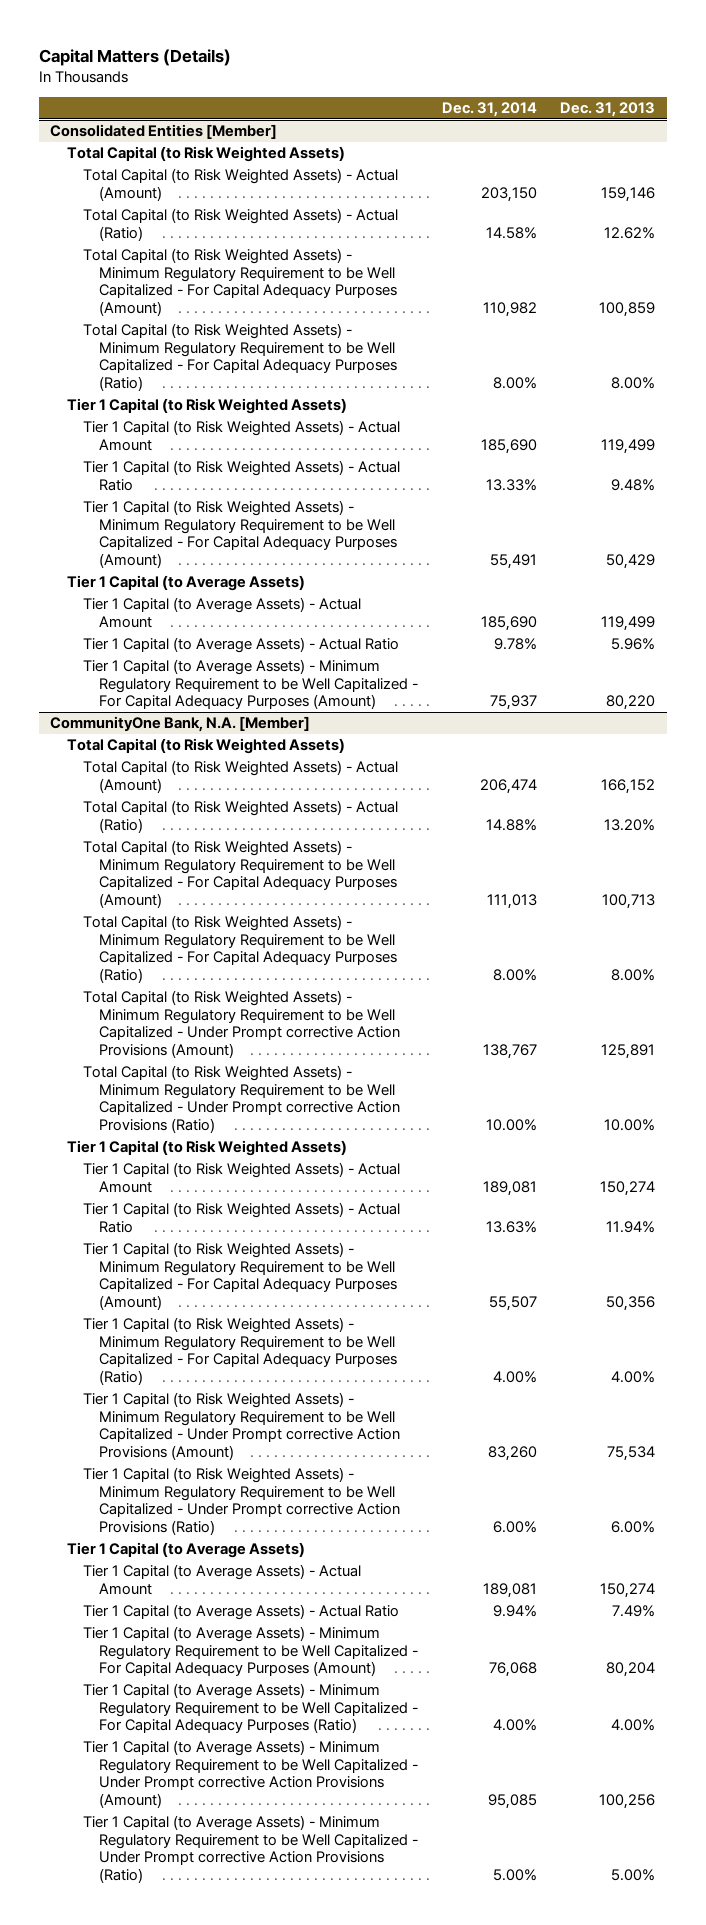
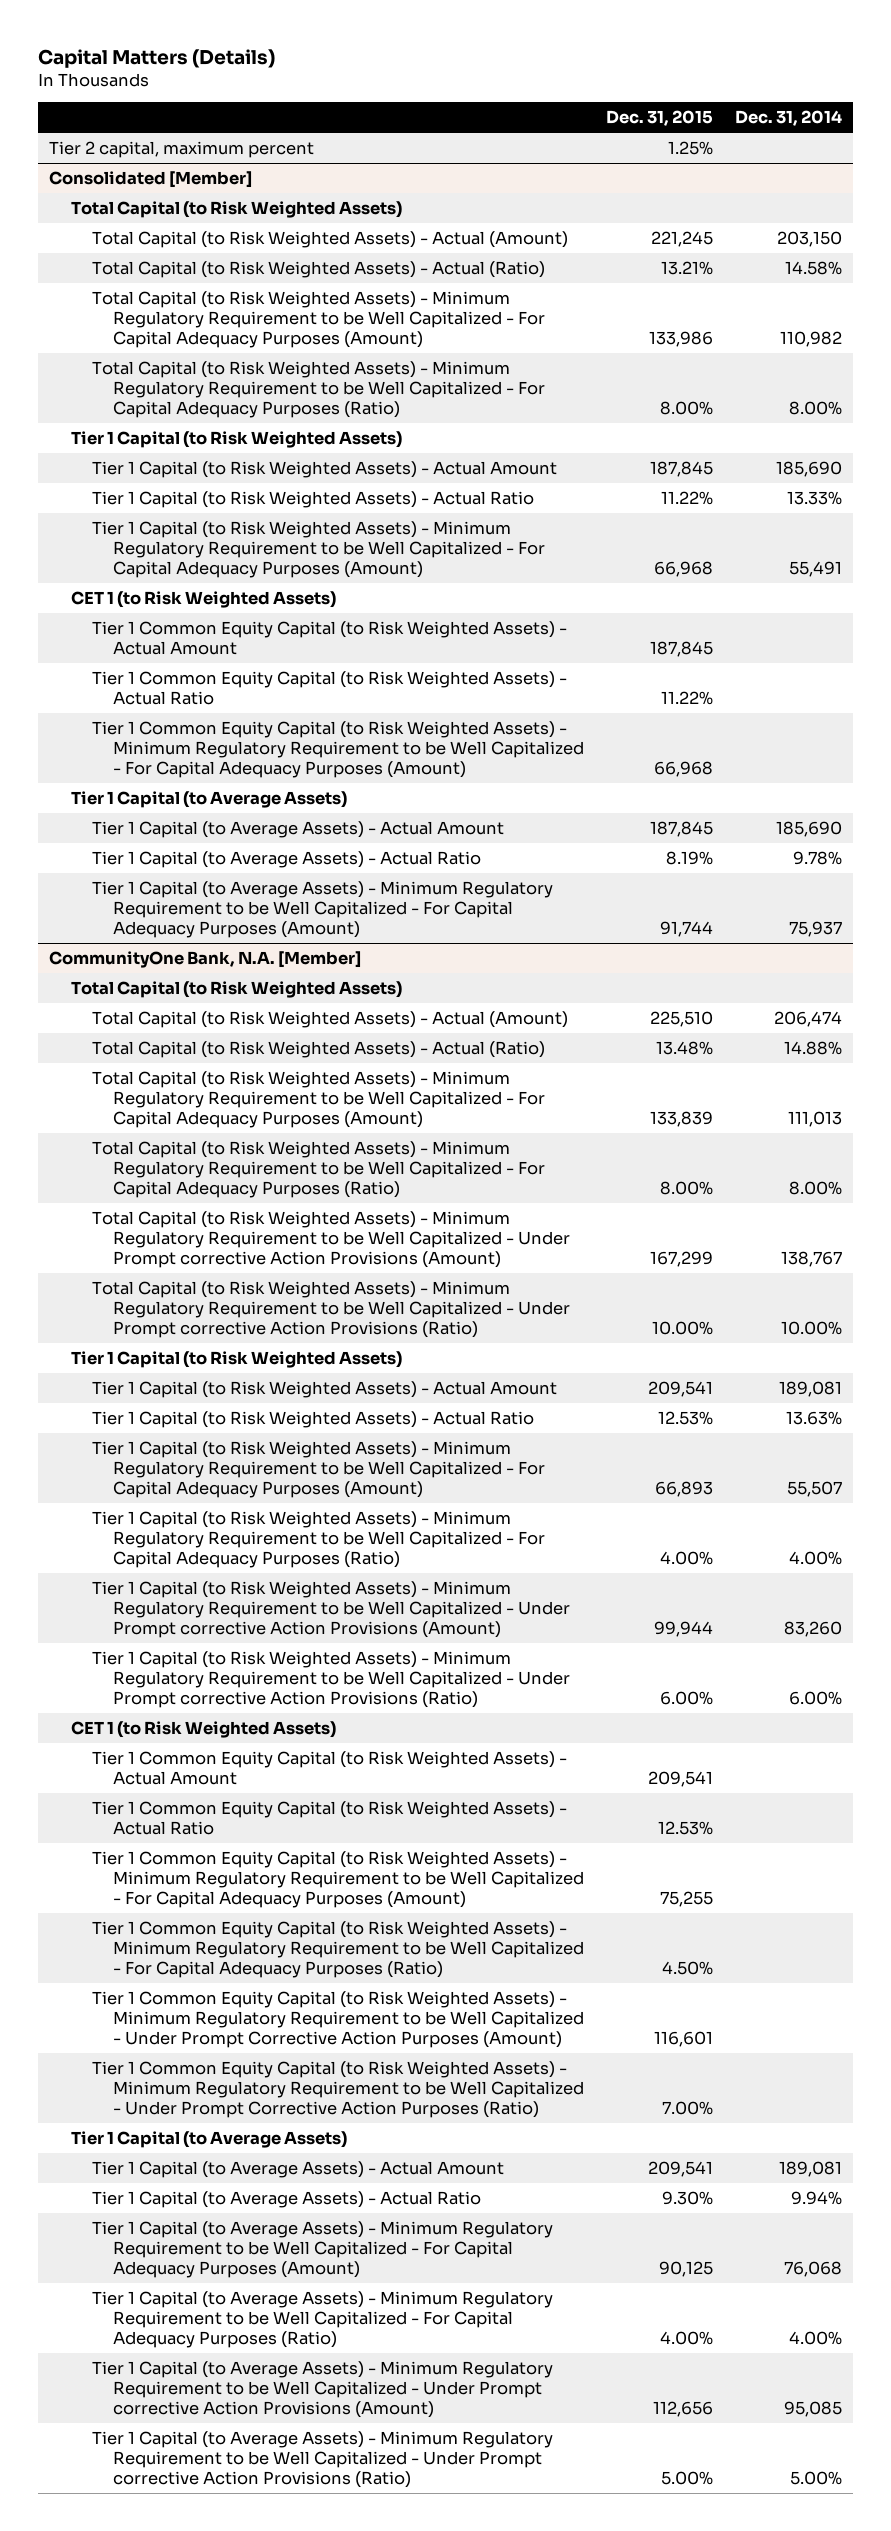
[560,101,656,117] Dec. 31, 2013 -> none
none -> [606,110,714,127] Dec. 31, 2015
none -> [49,141,315,159] Tier 2 capital, maximum percent
[50,124,278,140] Consolidated Entities [Member] -> [49,171,253,189] Consolidated [Member]
none -> [70,591,336,609] CET 1 (to Risk Weighted Assets)
none -> [91,621,567,655] Tier 1 Common Equity Capital (to Risk Weighted Assets) - Actual Amount
none -> [91,671,567,705] Tier 1 Common Equity Capital (to Risk Weighted Assets) - Actual Ratio
none -> [91,721,585,778] Tier 1 Common Equity Capital (to Risk Weighted Assets) - Minimum Regulatory Requirement to be Well Capitalized - For Capital Adequacy Purposes (Amount)
none -> [70,1721,336,1739] CET 1 (to Risk Weighted Assets)
none -> [91,1751,567,1785] Tier 1 Common Equity Capital (to Risk Weighted Assets) - Actual Amount
none -> [91,1801,567,1835] Tier 1 Common Equity Capital (to Risk Weighted Assets) - Actual Ratio
none -> [91,1851,585,1908] Tier 1 Common Equity Capital (to Risk Weighted Assets) - Minimum Regulatory Requirement to be Well Capitalized - For Capital Adequacy Purposes (Amount)
none -> [91,1921,585,1978] Tier 1 Common Equity Capital (to Risk Weighted Assets) - Minimum Regulatory Requirement to be Well Capitalized - For Capital Adequacy Purposes (Ratio)
none -> [91,1991,585,2048] Tier 1 Common Equity Capital (to Risk Weighted Assets) - Minimum Regulatory Requirement to be Well Capitalized - Under Prompt Corrective Action Purposes (Amount)
none -> [91,2061,585,2118] Tier 1 Common Equity Capital (to Risk Weighted Assets) - Minimum Regulatory Requirement to be Well Capitalized - Under Prompt Corrective Action Purposes (Ratio)

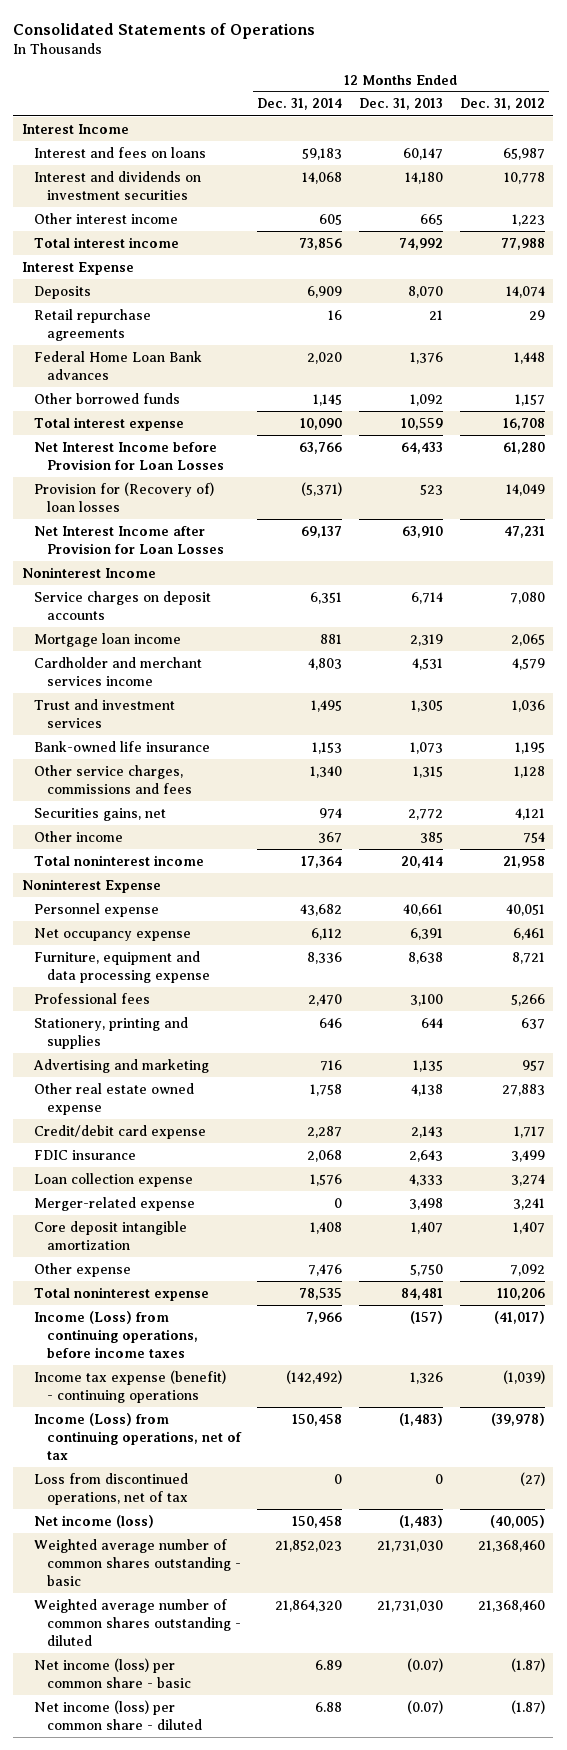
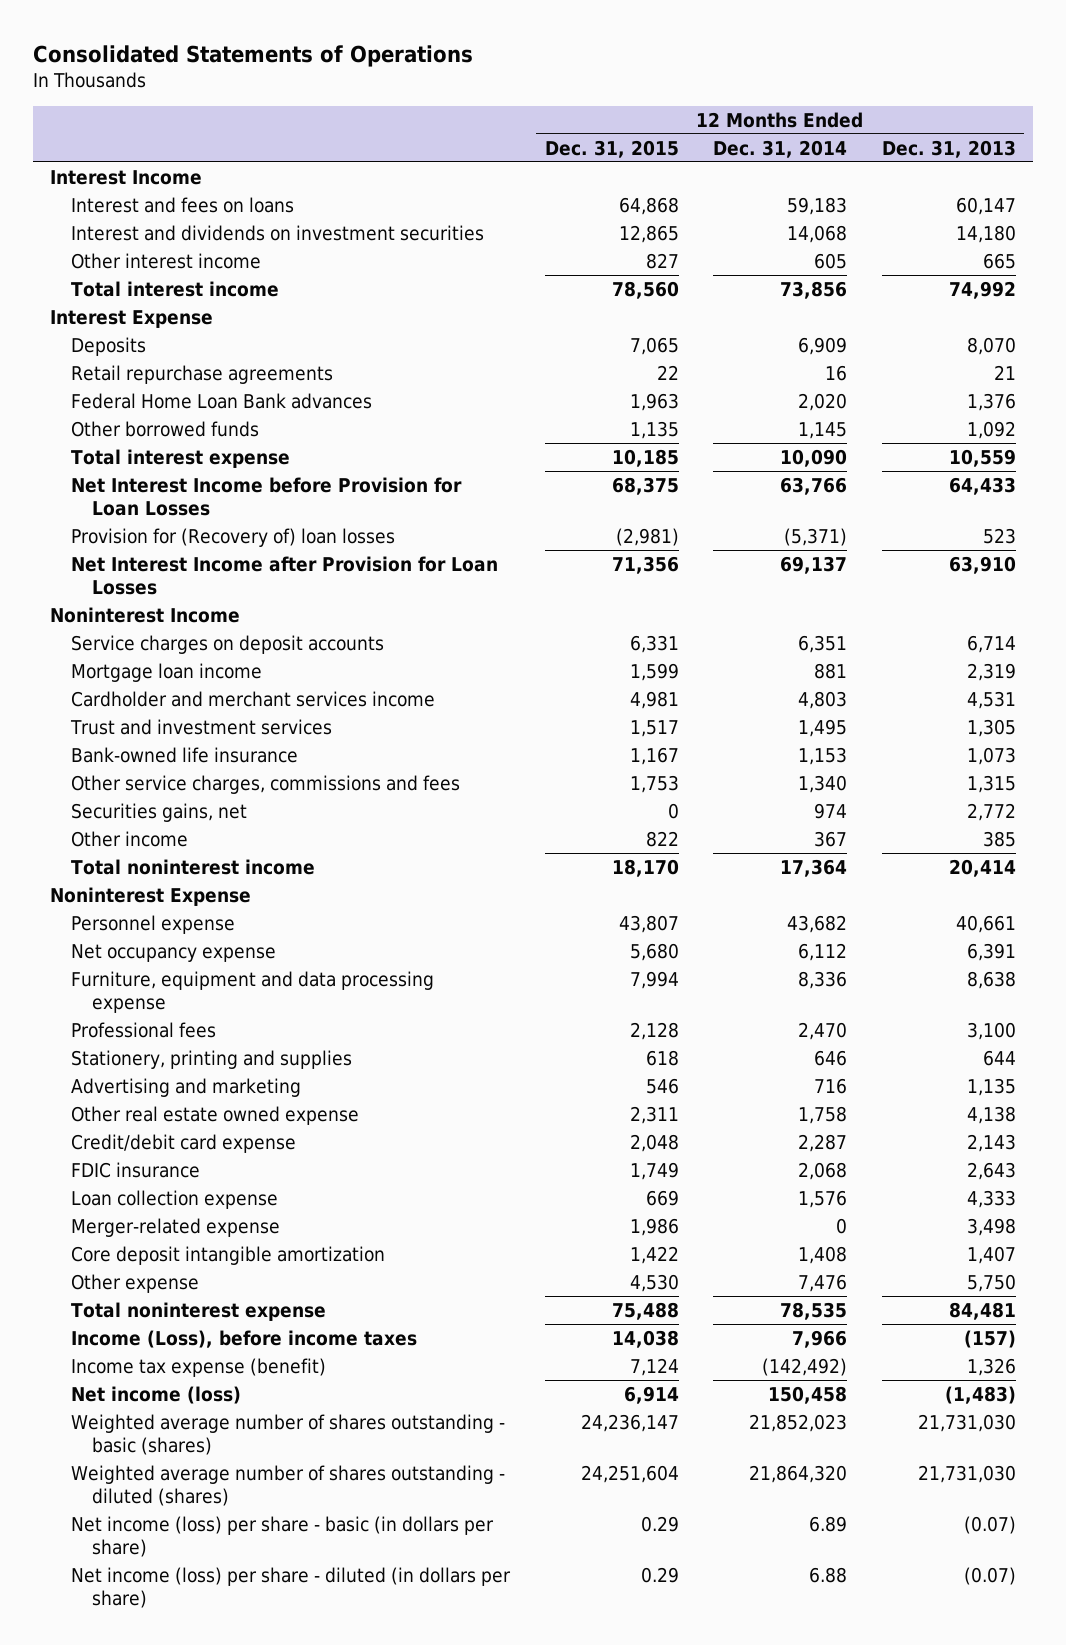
[460,98,546,111] Dec. 31, 2012 -> none
none -> [544,139,679,158] Dec. 31, 2015
[34,1412,242,1460] Income (Loss) from continuing operations, net of tax -> none
[34,1472,189,1505] Loss from discontinued operations, net of tax -> none
[34,1310,198,1358] Income (Loss) from continuing operations, before income taxes -> [71,1329,418,1348] Income (Loss), before income taxes
[34,1369,227,1403] Income tax expense (benefit) - continuing operations -> [71,1357,327,1377] Income tax expense (benefit)
[34,1538,241,1586] Weighted average number of common shares outstanding - basic -> [71,1413,506,1455] Weighted average number of shares outstanding - basic (shares)
[34,1598,241,1646] Weighted average number of common shares outstanding - diluted -> [71,1464,506,1506] Weighted average number of shares outstanding - diluted (shares)
[34,1657,191,1688] Net income (loss) per common share - basic -> [71,1515,495,1557] Net income (loss) per share - basic (in dollars per share)
[34,1699,202,1730] Net income (loss) per common share - diluted -> [71,1566,512,1608] Net income (loss) per share - diluted (in dollars per share)

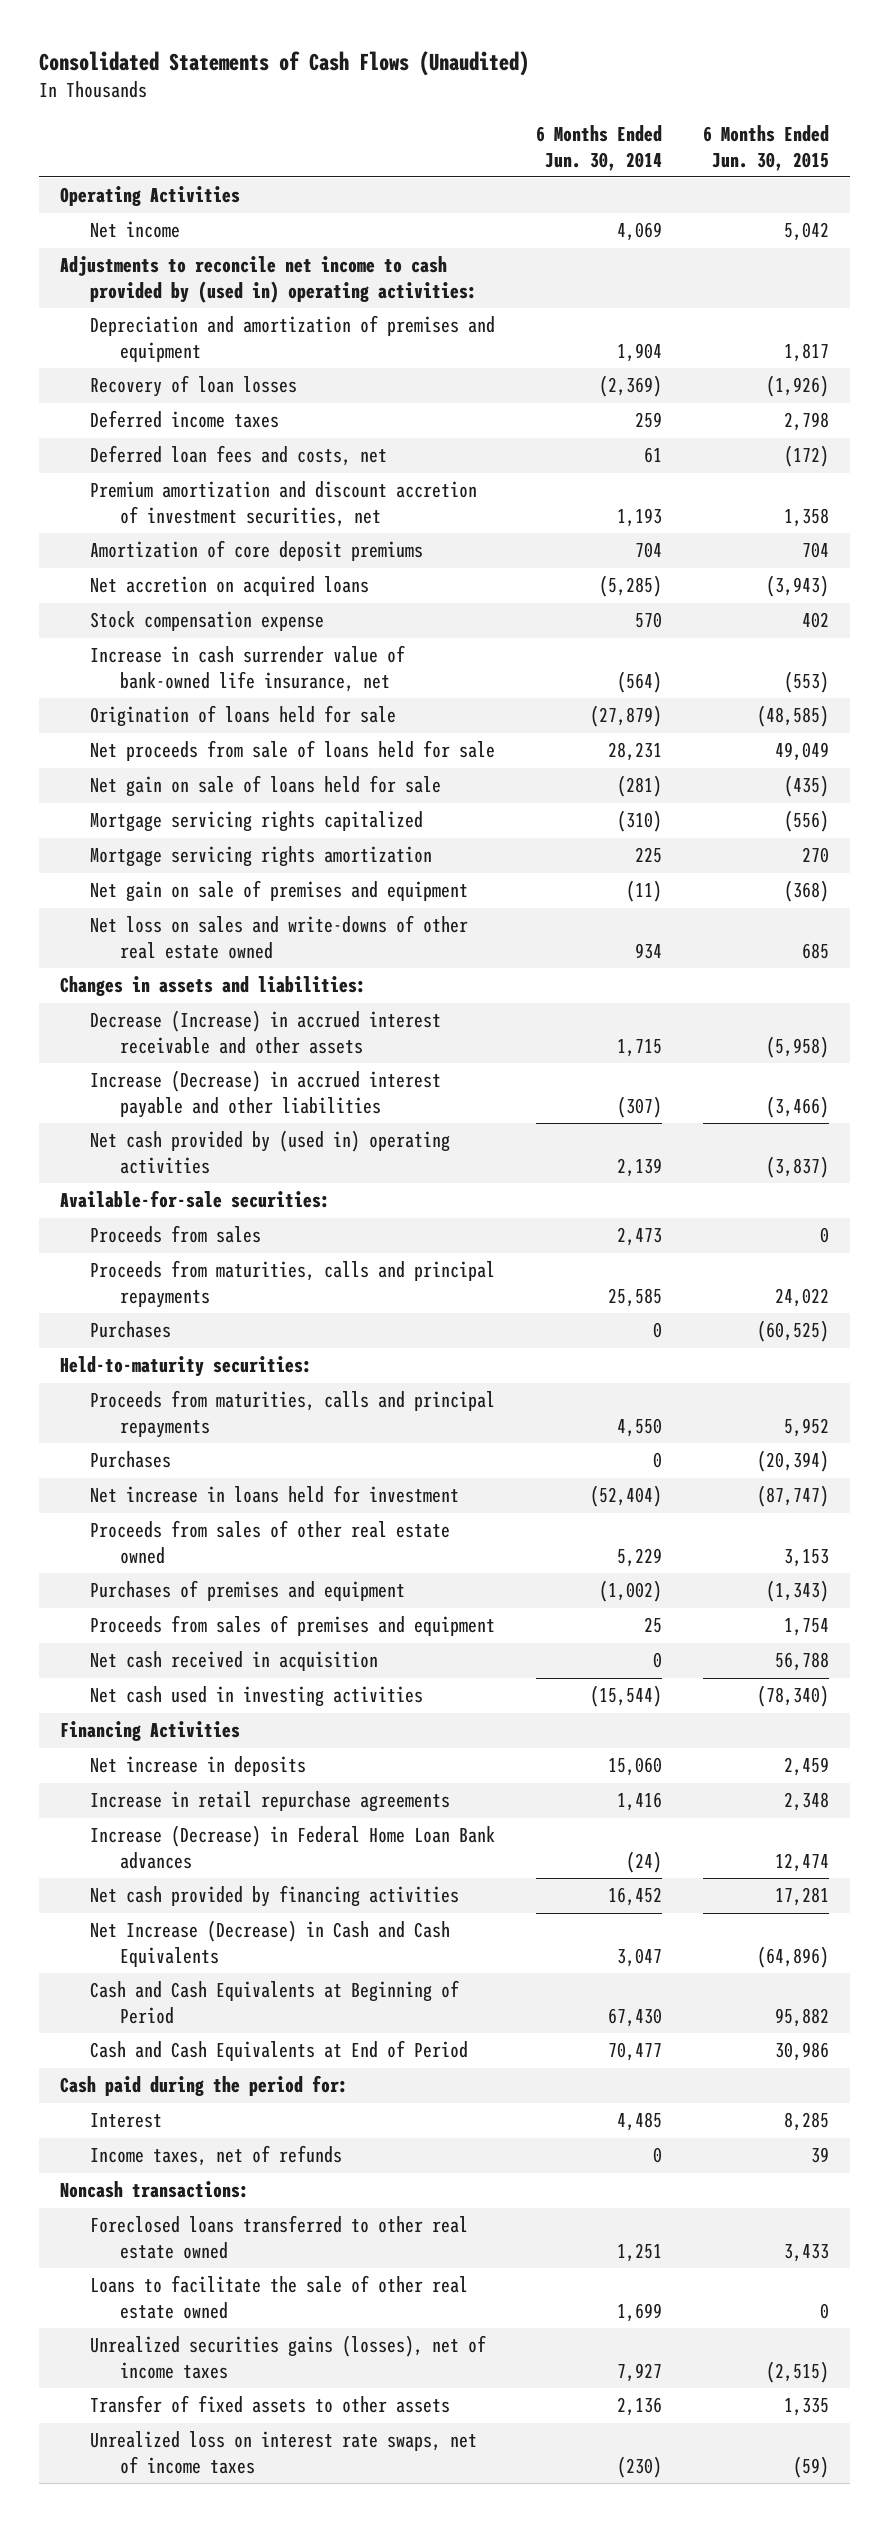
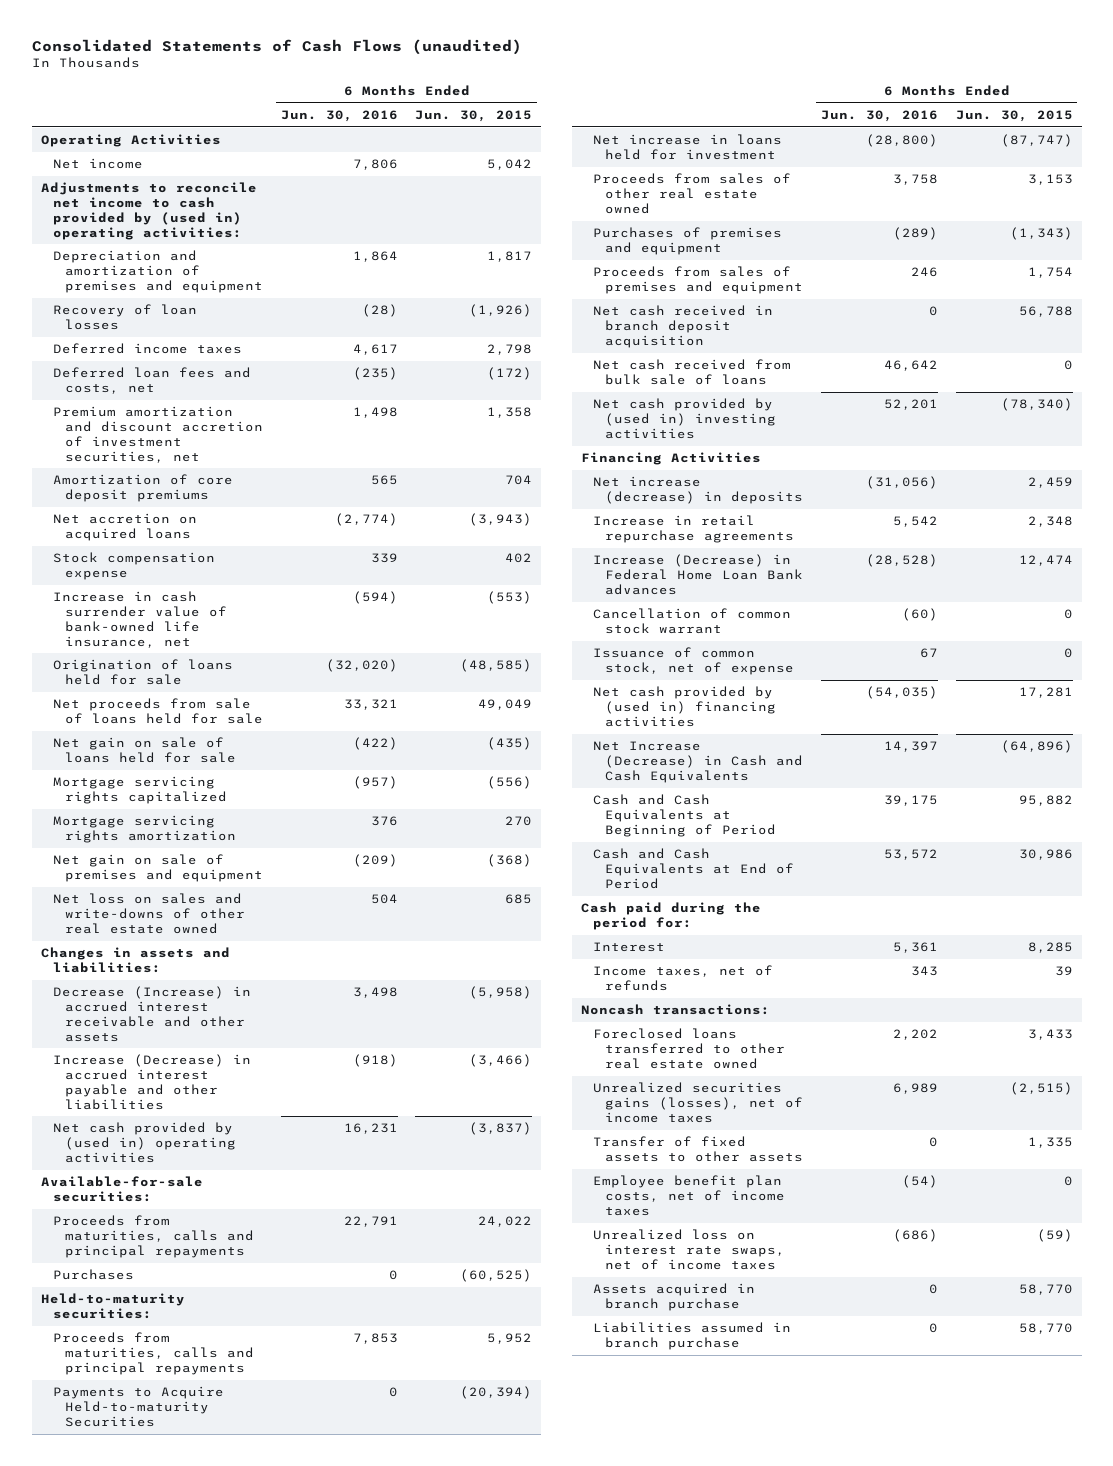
[39,51,530,77] Consolidated Statements of Cash Flows (Unaudited) -> [31,38,522,55] Consolidated Statements of Cash Flows (unaudited)
[536,125,663,171] 6 Months Ended Jun. 30, 2014 -> none
none -> [280,110,398,123] Jun. 30, 2016
[89,1225,261,1244] Proceeds from sales -> none
[89,1451,171,1469] Purchases -> [52,1386,224,1427] Payments to Acquire Held-to-maturity Securities
[89,1651,378,1672] Net cash received in acquisition -> [592,305,773,348] Net cash received in branch deposit acquisition
none -> [592,359,791,386] Net cash received from bulk sale of loans
[89,1686,423,1708] Net cash used in investing activities -> [592,398,777,439] Net cash provided by (used in) investing activities
[89,1756,306,1777] Net increase in deposits -> [592,476,804,505] Net increase (decrease) in deposits
none -> [592,608,791,635] Cancellation of common stock warrant
none -> [592,647,795,676] Issuance of common stock, net of expense
[89,1885,459,1908] Net cash provided by financing activities -> [592,686,777,727] Net cash provided by (used in) financing activities
[89,2275,468,2319] Loans to facilitate the sale of other real estate owned -> none
none -> [592,1175,786,1216] Employee benefit plan costs, net of income taxes
none -> [592,1283,755,1312] Assets acquired in branch purchase
none -> [592,1322,791,1351] Liabilities assumed in branch purchase

